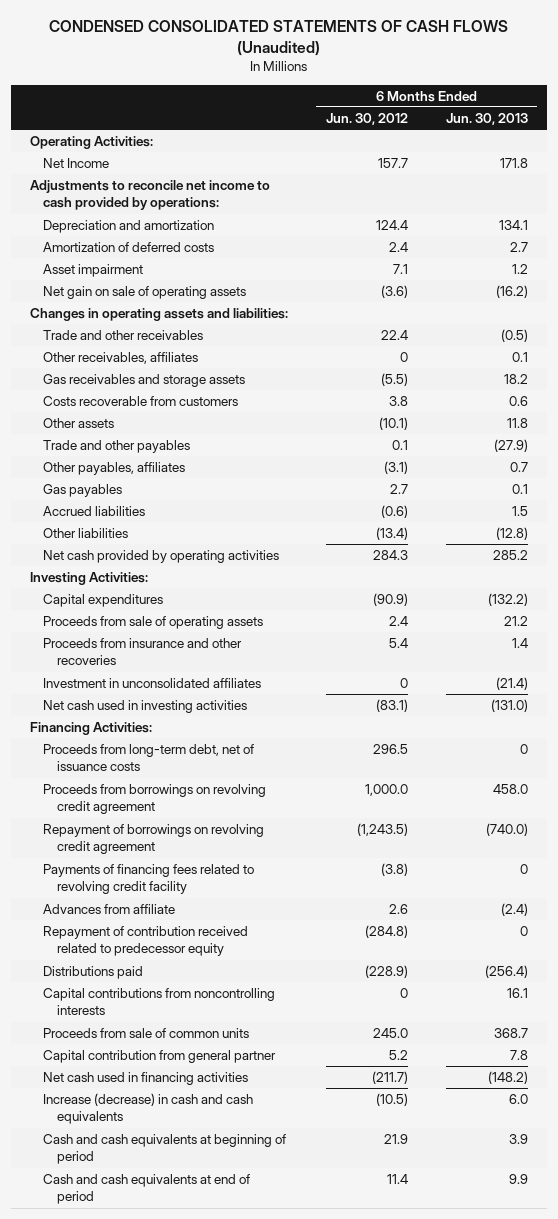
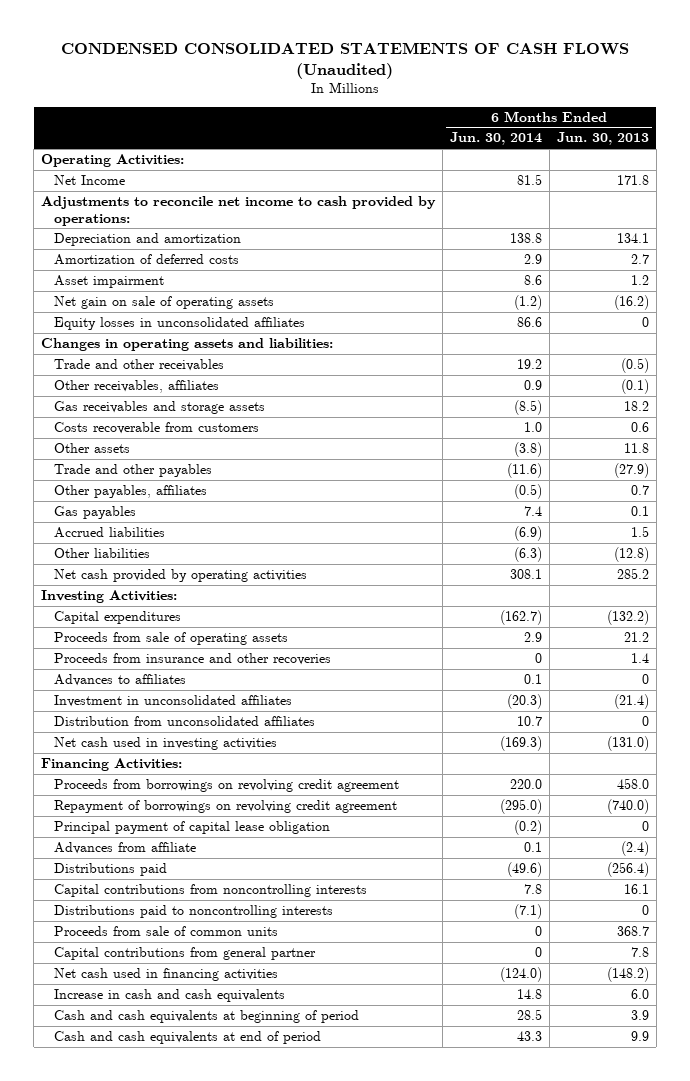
[325,112,408,125] Jun. 30, 2012 -> none
none -> [449,132,542,146] Jun. 30, 2014
none -> [53,317,305,331] Equity losses in unconsolidated affiliates
[511,352,528,363] 0.1 -> [620,379,649,395] (0.1)
none -> [53,674,186,687] Advances to affiliates
none -> [53,716,315,727] Distribution from unconsolidated affiliates
[43,744,255,772] Proceeds from long-term debt, net of issuance costs -> none
[43,864,255,895] Payments of financing fees related to revolving credit facility -> none
none -> [53,821,330,835] Principal payment of capital lease obligation
[43,926,249,957] Repayment of contribution received related to predecessor equity -> none
none -> [53,905,333,919] Distributions paid to noncontrolling interests
[43,1050,277,1064] Capital contribution from general partner -> [53,947,316,961] Capital contributions from general partner
[43,1093,254,1125] Increase (decrease) in cash and cash equivalents -> [53,989,285,1003] Increase in cash and cash equivalents

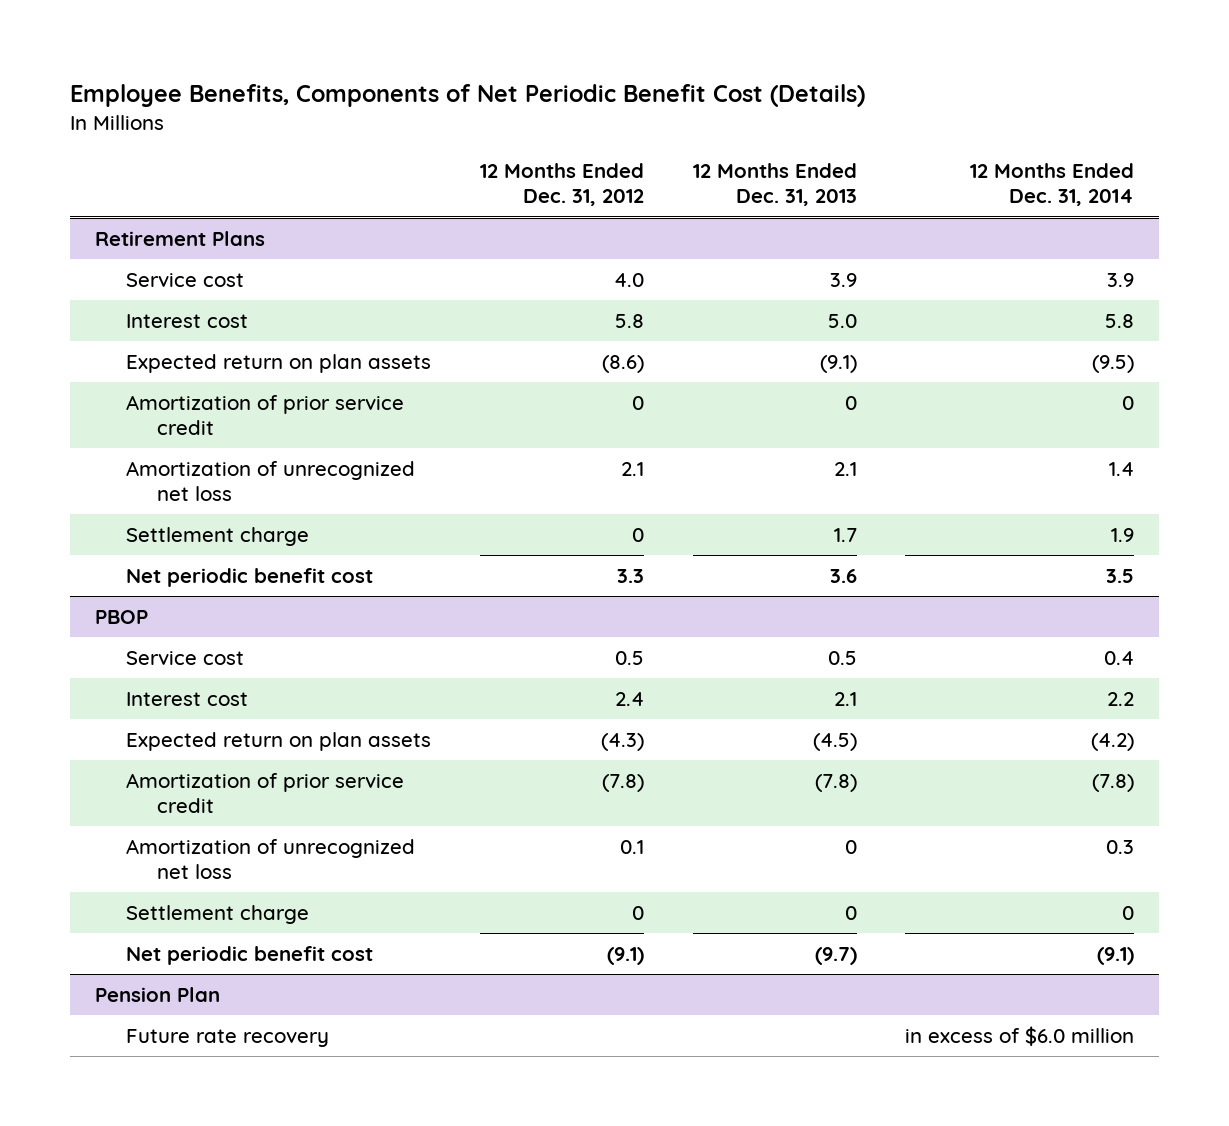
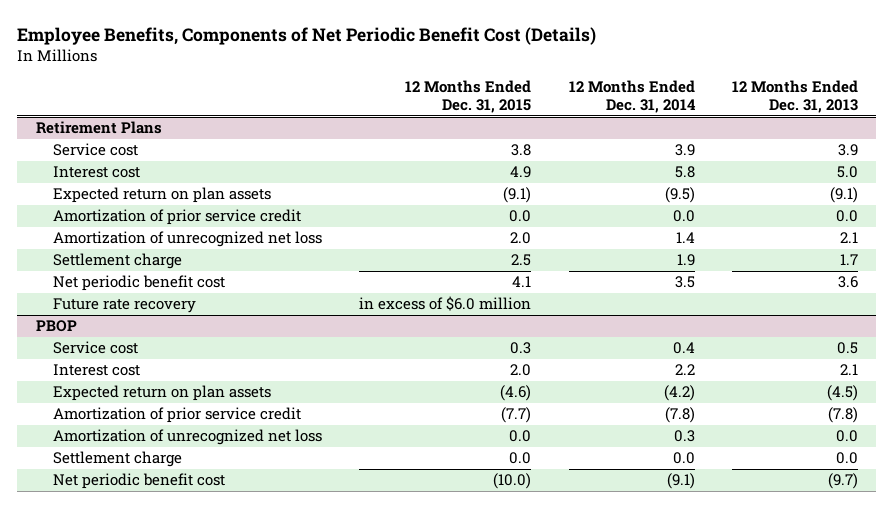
[479,163,644,207] 12 Months Ended Dec. 31, 2012 -> none
none -> [405,80,532,114] 12 Months Ended Dec. 31, 2015
[844,395,857,410] 0 -> [835,210,858,223] 0.0
[1122,395,1135,410] 0 -> [672,210,695,223] 0.0
none -> [53,298,197,314] Future rate recovery
[844,839,857,854] 0 -> [835,430,858,443] 0.0
[844,905,857,920] 0 -> [835,452,858,465] 0.0
[1122,905,1135,920] 0 -> [672,452,695,465] 0.0
[94,986,220,1002] Pension Plan -> none
[125,1028,329,1047] Future rate recovery -> none

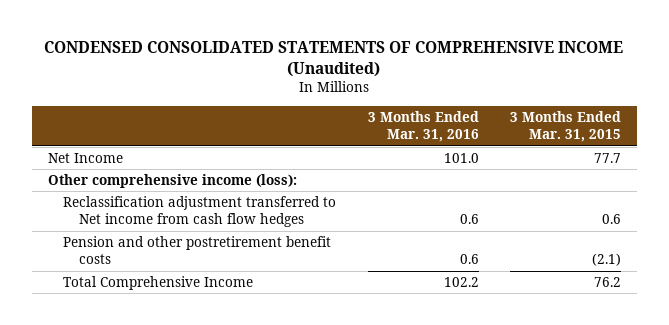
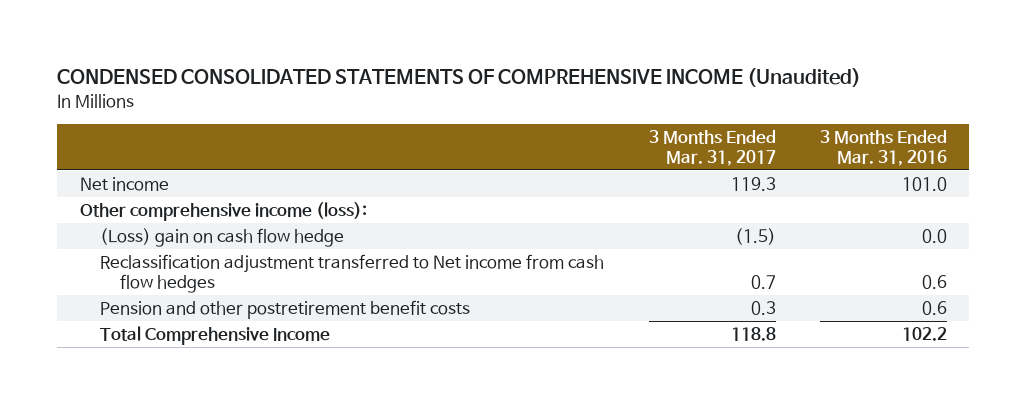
[510,111,622,143] 3 Months Ended Mar. 31, 2015 -> none
none -> [648,129,776,166] 3 Months Ended Mar. 31, 2017
[47,153,123,164] Net Income -> [79,177,169,192] Net income
none -> [100,228,345,248] (Loss) gain on cash flow hedge

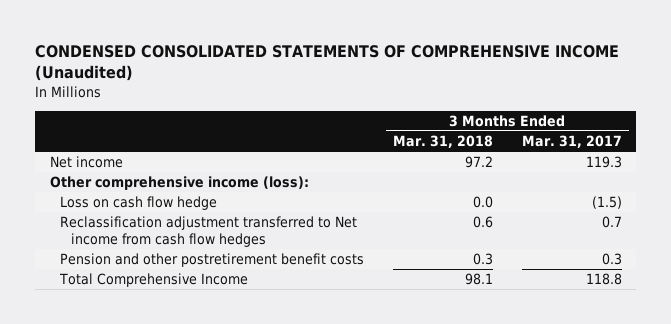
[820,129,948,166] 3 Months Ended Mar. 31, 2016 -> none
none -> [392,135,493,149] Mar. 31, 2018
[100,228,345,248] (Loss) gain on cash flow hedge -> [60,196,218,211] Loss on cash flow hedge

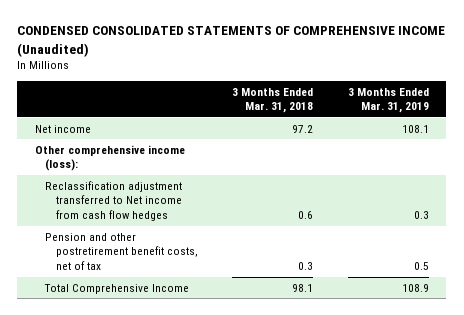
[521,135,622,149] Mar. 31, 2017 -> none
none -> [348,87,430,114] 3 Months Ended Mar. 31, 2019
[60,196,218,211] Loss on cash flow hedge -> none
[60,253,365,268] Pension and other postretirement benefit costs -> [45,232,198,271] Pension and other postretirement benefit costs, net of tax

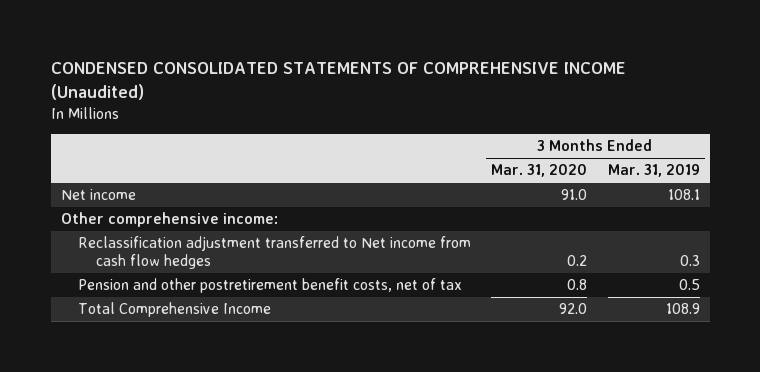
[232,87,314,114] 3 Months Ended Mar. 31, 2018 -> none
none -> [491,164,588,178] Mar. 31, 2020
[34,144,185,172] Other comprehensive income (loss): -> [60,212,278,228] Other comprehensive income:

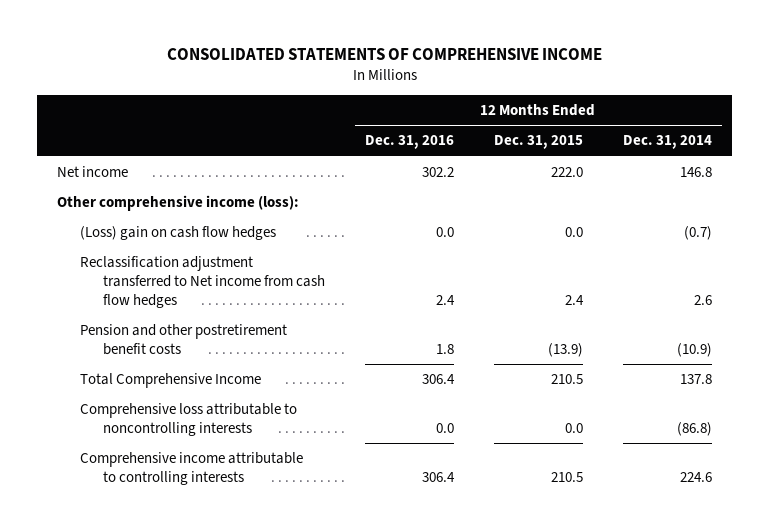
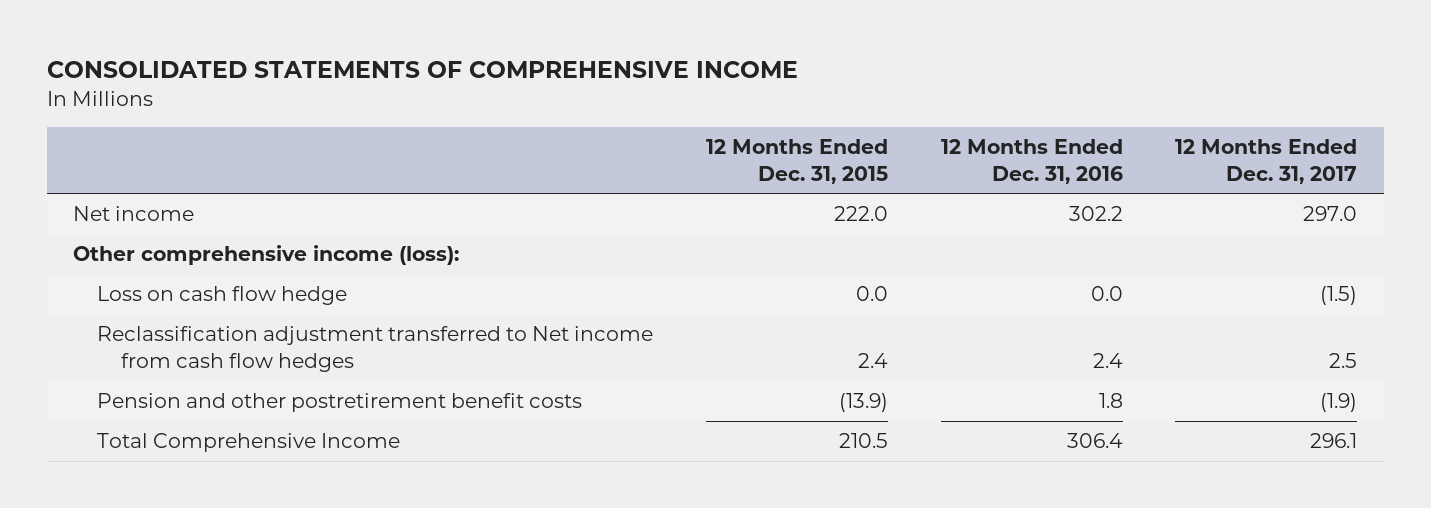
[623,135,713,150] Dec. 31, 2014 -> none
none -> [1175,138,1358,184] 12 Months Ended Dec. 31, 2017
[79,226,276,241] (Loss) gain on cash flow hedges -> [97,286,348,306] Loss on cash flow hedge
[79,403,297,436] Comprehensive loss attributable to noncontrolling interests -> none
[79,452,303,485] Comprehensive income attributable to controlling interests -> none

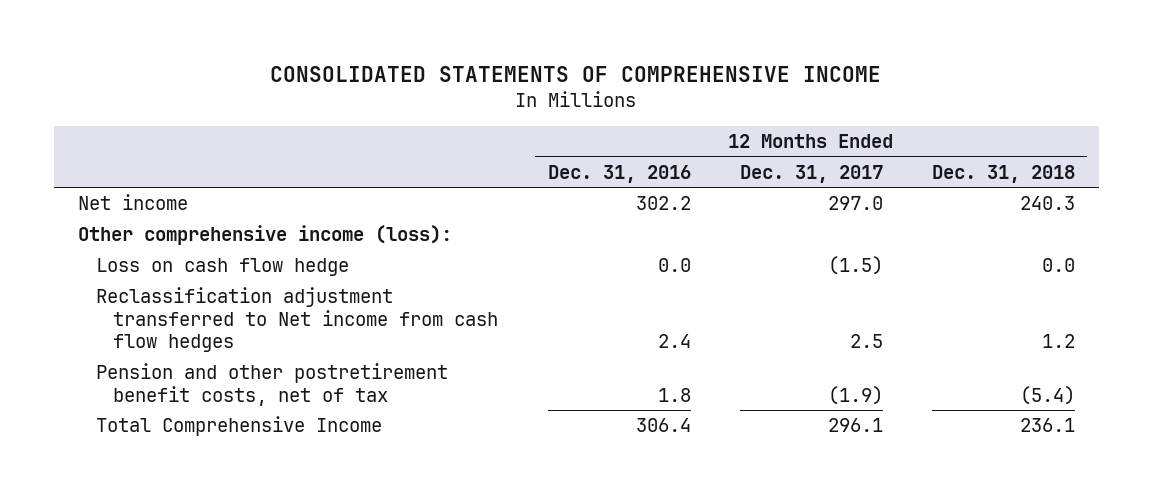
[705,138,888,184] 12 Months Ended Dec. 31, 2015 -> none
none -> [931,164,1075,183] Dec. 31, 2018
[97,393,583,413] Pension and other postretirement benefit costs -> [95,363,448,406] Pension and other postretirement benefit costs, net of tax

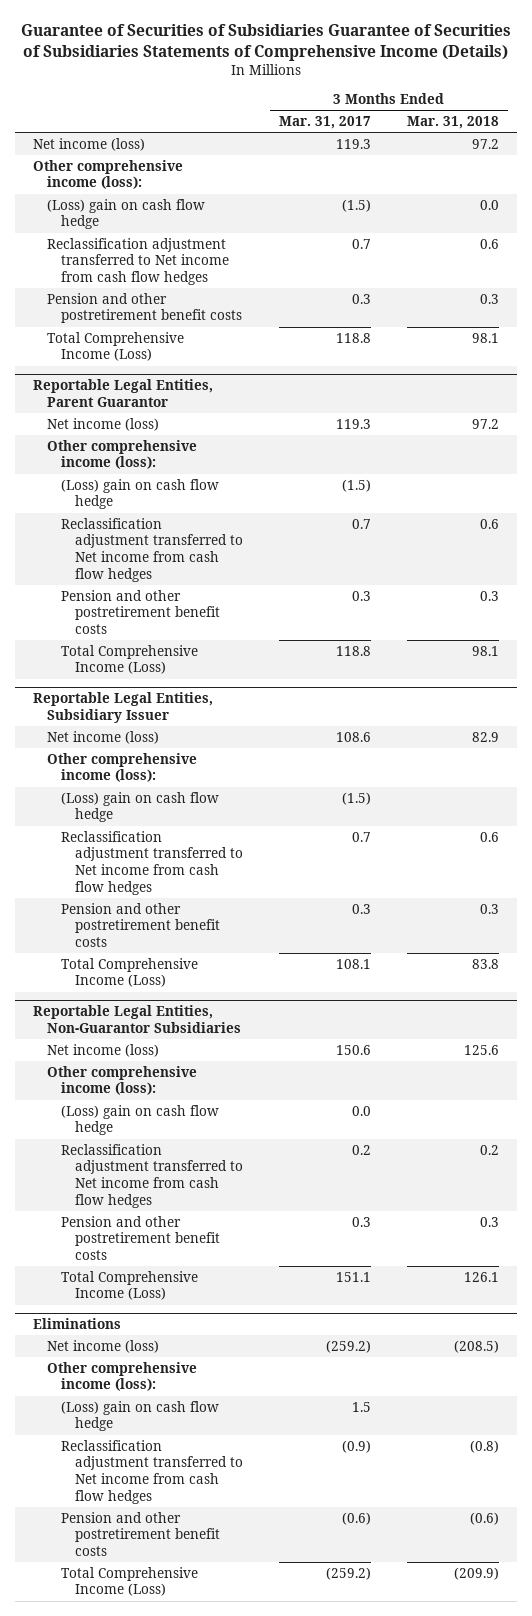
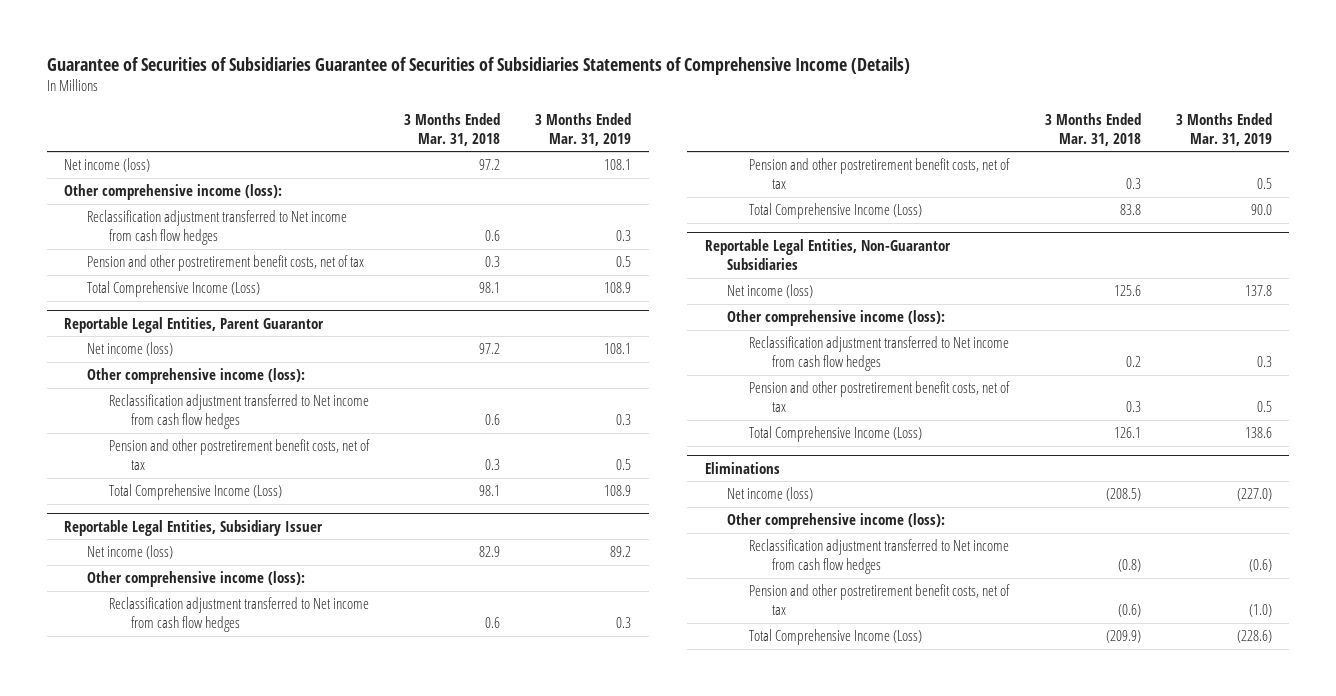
[278,116,371,130] Mar. 31, 2017 -> none
none -> [535,112,632,146] 3 Months Ended Mar. 31, 2019
[47,198,206,230] (Loss) gain on cash flow hedge -> none
[47,292,242,324] Pension and other postretirement benefit costs -> [86,255,364,272] Pension and other postretirement benefit costs, net of tax
[60,478,219,510] (Loss) gain on cash flow hedge -> none
[60,589,220,634] Pension and other postretirement benefit costs -> [109,439,371,471] Pension and other postretirement benefit costs, net of tax
[60,791,219,823] (Loss) gain on cash flow hedge -> none
[60,902,220,947] Pension and other postretirement benefit costs -> [749,158,1011,190] Pension and other postretirement benefit costs, net of tax
[60,1104,219,1136] (Loss) gain on cash flow hedge -> none
[60,1215,220,1260] Pension and other postretirement benefit costs -> [749,381,1011,413] Pension and other postretirement benefit costs, net of tax
[60,1400,219,1432] (Loss) gain on cash flow hedge -> none
[60,1511,220,1556] Pension and other postretirement benefit costs -> [749,584,1011,616] Pension and other postretirement benefit costs, net of tax

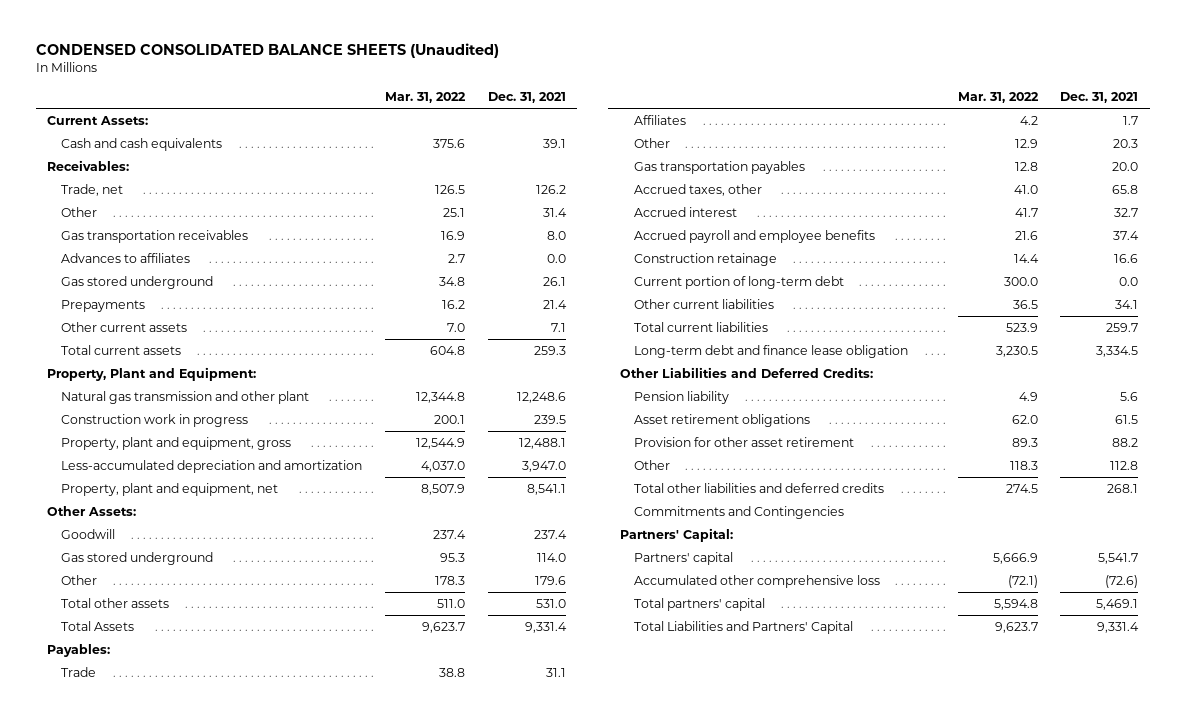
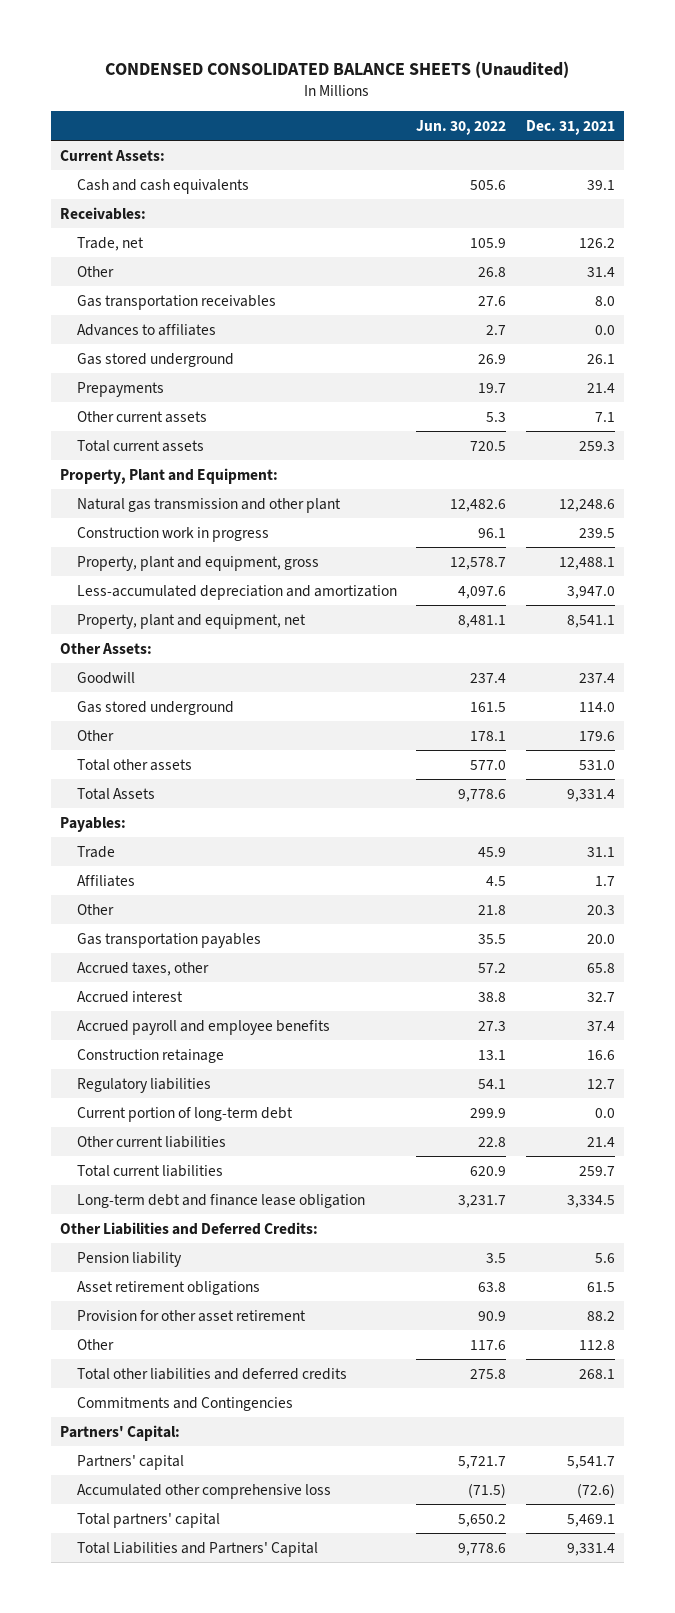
[384,91,466,103] Mar. 31, 2022 -> none
none -> [416,119,507,135] Jun. 30, 2022
none -> [77,1077,212,1093] Regulatory liabilities
[1115,299,1139,309] 34.1 -> [586,1136,615,1147] 21.4

